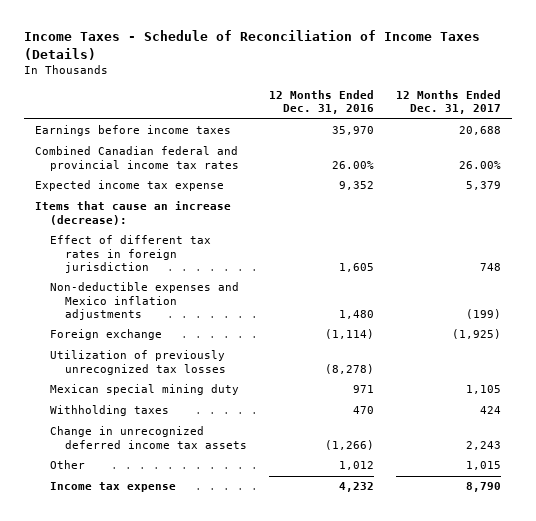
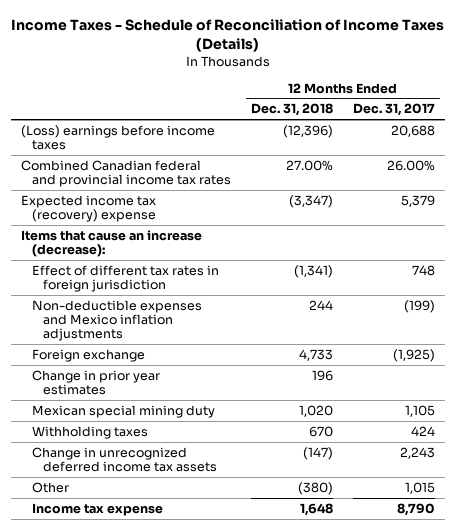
[269,89,375,115] 12 Months Ended Dec. 31, 2016 -> none
none -> [251,103,334,117] Dec. 31, 2018
[34,125,231,137] Earnings before income taxes -> [20,124,215,151] (Loss) earnings before income taxes
[34,180,224,192] Expected income tax expense -> [20,194,156,223] Expected income tax (recovery) expense
[50,350,227,375] Utilization of previously unrecognized tax losses -> none
none -> [31,369,160,396] Change in prior year estimates

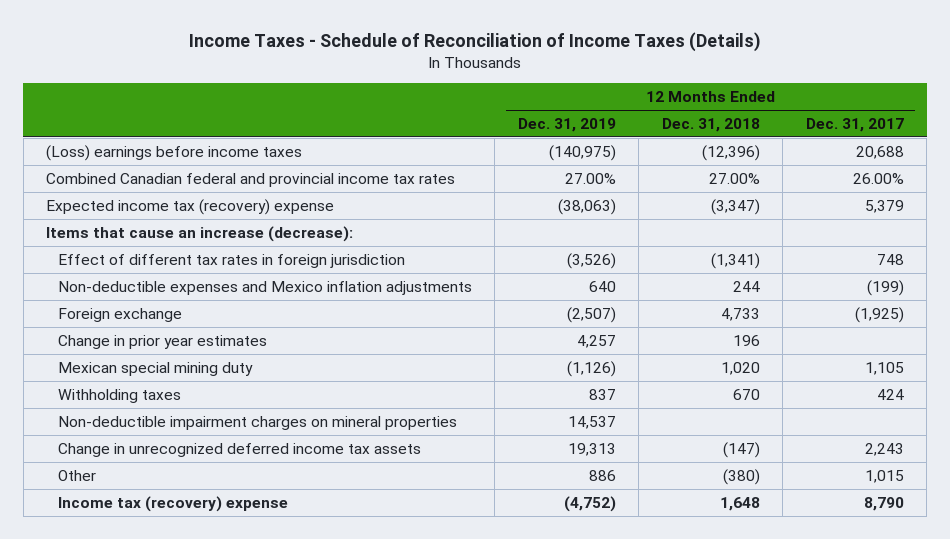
none -> [517,118,616,133] Dec. 31, 2019
none -> [57,415,457,430] Non-deductible impairment charges on mineral properties
[31,502,163,516] Income tax expense -> [57,495,288,512] Income tax (recovery) expense

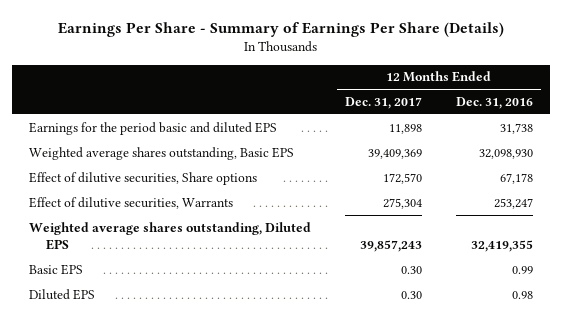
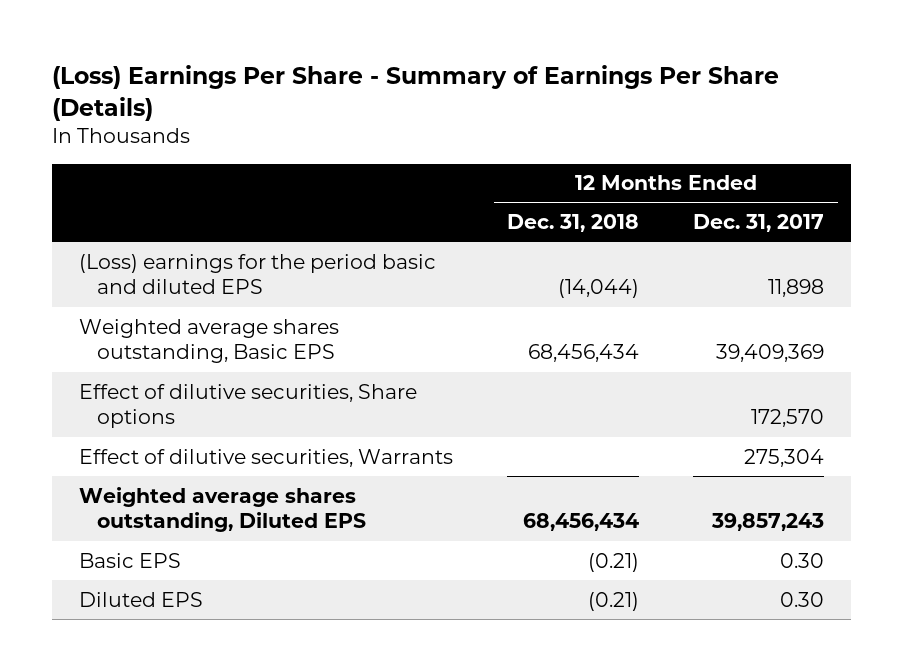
[58,22,505,38] Earnings Per Share - Summary of Earnings Per Share (Details) -> [52,64,780,121] (Loss) Earnings Per Share - Summary of Earnings Per Share (Details)
[455,96,533,109] Dec. 31, 2016 -> none
none -> [507,213,640,232] Dec. 31, 2018
[29,121,278,135] Earnings for the period basic and diluted EPS -> [79,253,437,295] (Loss) earnings for the period basic and diluted EPS

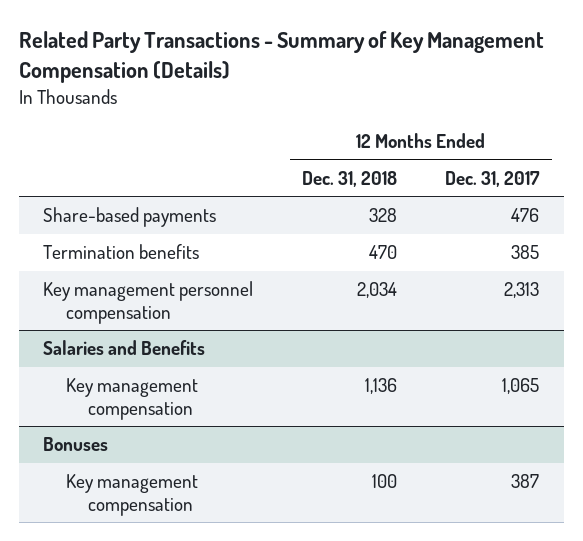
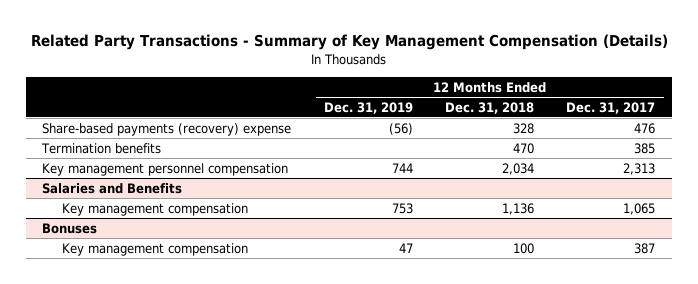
none -> [323,101,413,114] Dec. 31, 2019
[43,207,217,228] Share-based payments -> [42,122,292,136] Share-based payments (recovery) expense

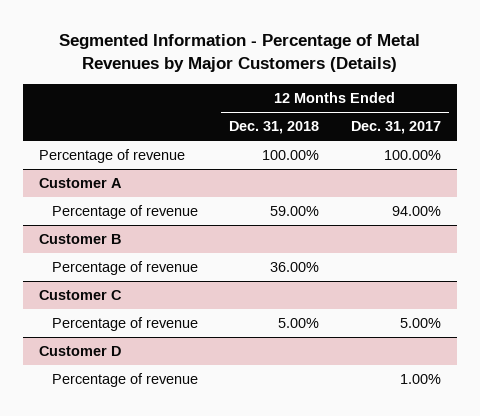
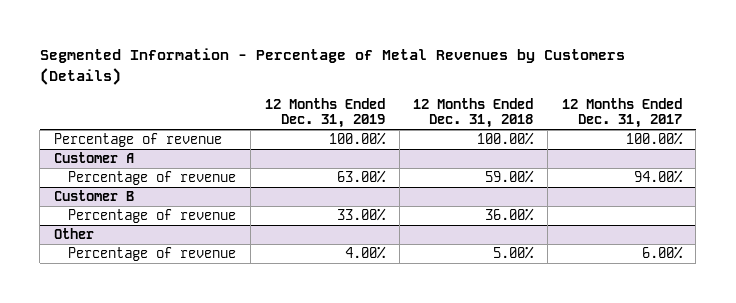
[59,34,421,73] Segmented Information - Percentage of Metal Revenues by Major Customers (Details) -> [39,48,625,85] Segmented Information - Percentage of Metal Revenues by Customers (Details)
none -> [264,97,385,129] 12 Months Ended Dec. 31, 2019
[39,290,123,301] Customer C -> none
[39,346,122,357] Customer D -> none
[51,373,198,388] Percentage of revenue -> none
none -> [53,228,94,240] Other
[399,318,441,329] 5.00% -> [641,246,683,260] 6.00%

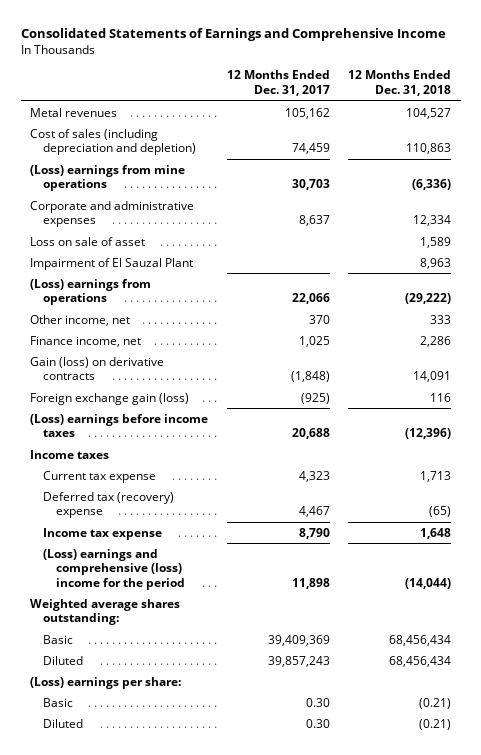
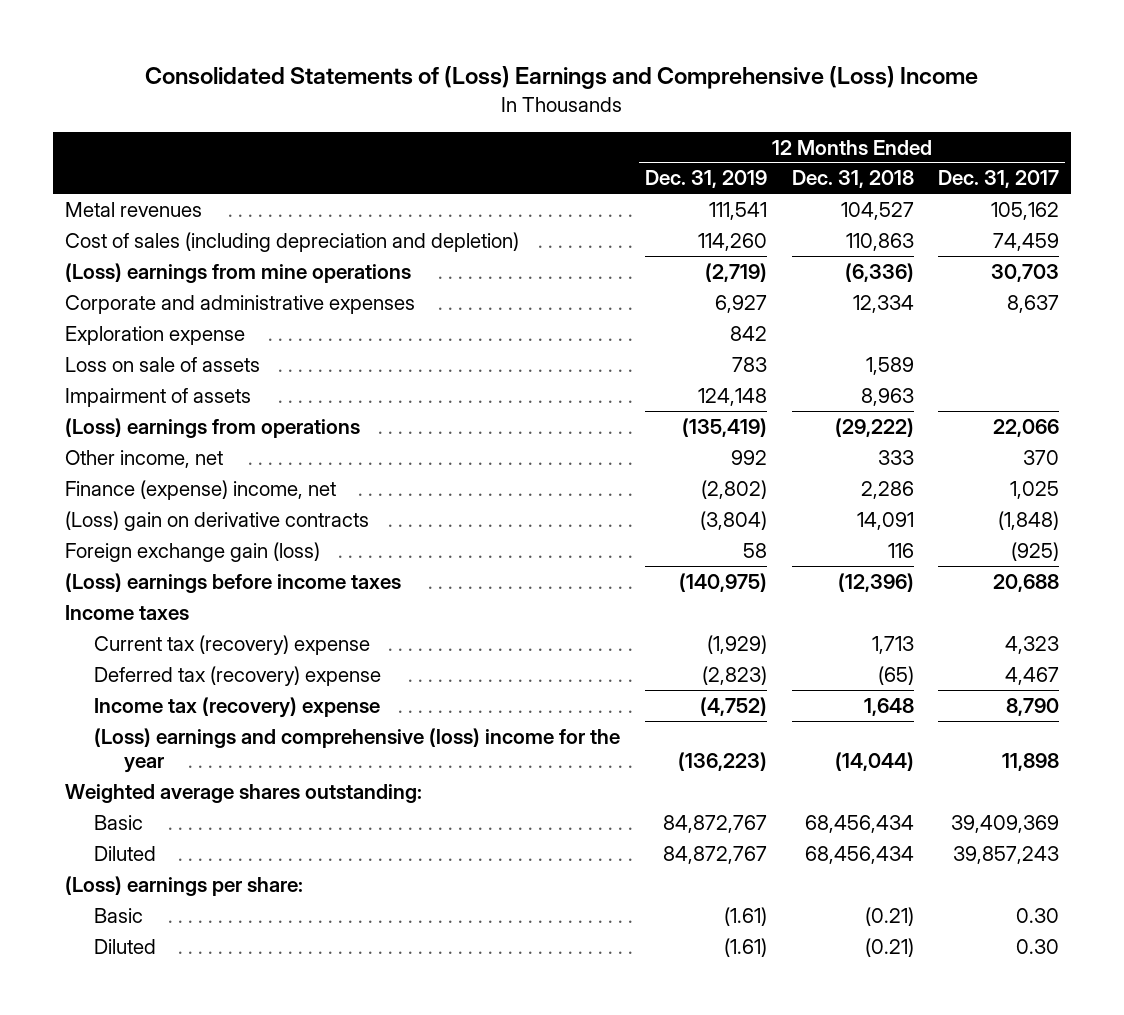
[20,28,446,42] Consolidated Statements of Earnings and Comprehensive Income -> [145,66,979,90] Consolidated Statements of (Loss) Earnings and Comprehensive (Loss) Income
none -> [645,170,768,189] Dec. 31, 2019
none -> [65,325,246,345] Exploration expense
[29,236,145,246] Loss on sale of asset -> [65,356,261,372] Loss on sale of assets
[29,257,193,270] Impairment of El Sauzal Plant -> [65,387,252,407] Impairment of assets
[29,335,141,347] Finance income, net -> [65,479,337,500] Finance (expense) income, net
[29,356,164,381] Gain (loss) on derivative contracts -> [65,510,370,531] (Loss) gain on derivative contracts
[43,470,157,483] Current tax expense -> [94,634,371,655] Current tax (recovery) expense
[43,527,163,540] Income tax expense -> [94,696,381,718] Income tax (recovery) expense
[43,548,186,590] (Loss) earnings and comprehensive (loss) income for the period -> [94,727,621,774] (Loss) earnings and comprehensive (loss) income for the year

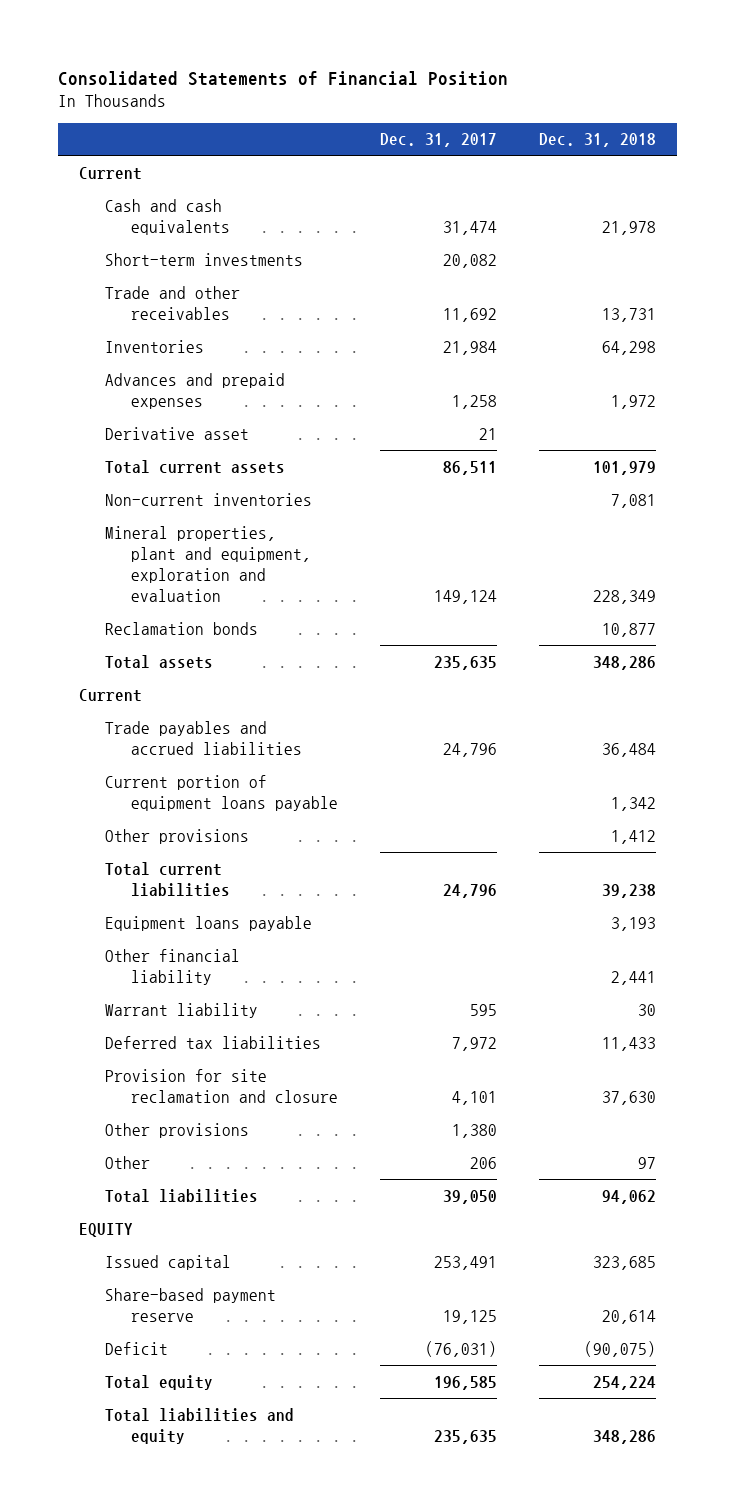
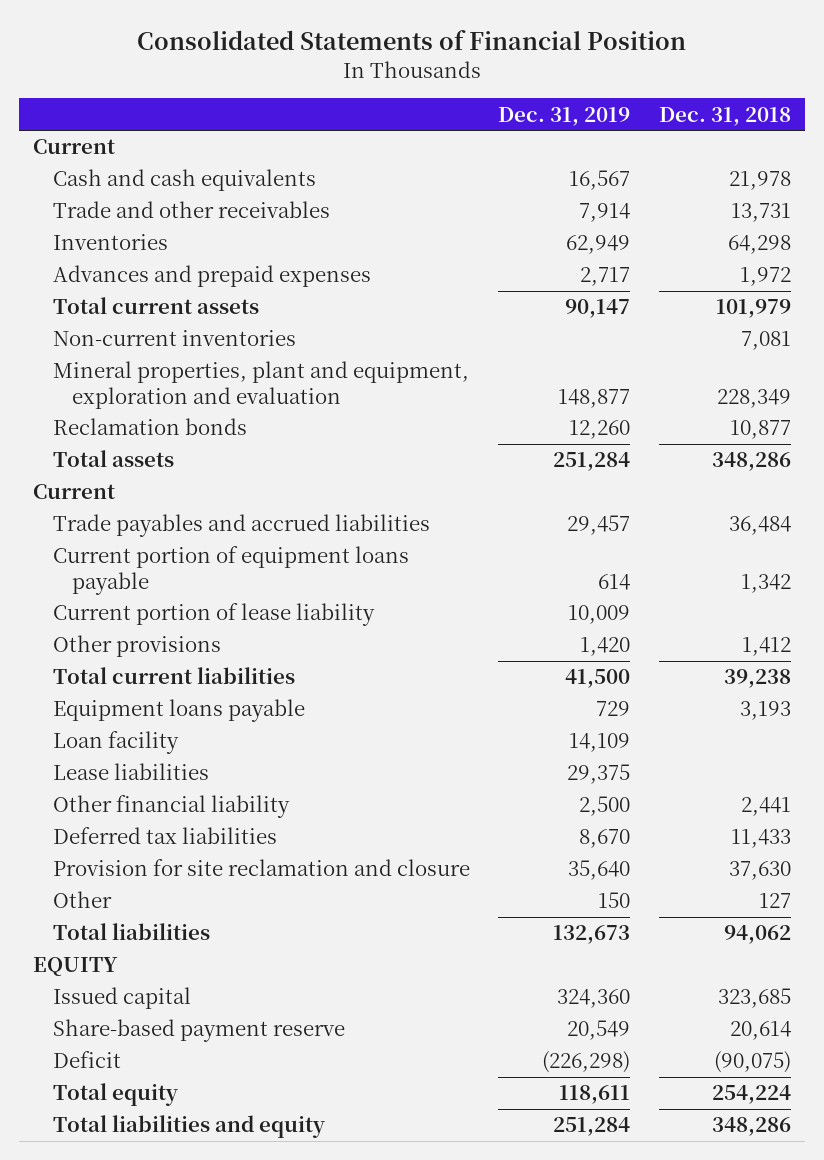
[380,133,498,148] Dec. 31, 2017 -> none
none -> [498,106,631,126] Dec. 31, 2019
[104,252,303,266] Short-term investments -> none
[104,426,249,440] Derivative asset -> none
none -> [52,603,375,627] Current portion of lease liability
none -> [52,731,179,755] Loan facility
none -> [52,763,209,781] Lease liabilities
[104,1002,258,1018] Warrant liability -> none
[104,1122,249,1138] Other provisions -> none
[637,1156,656,1169] 97 -> [758,893,791,909] 127

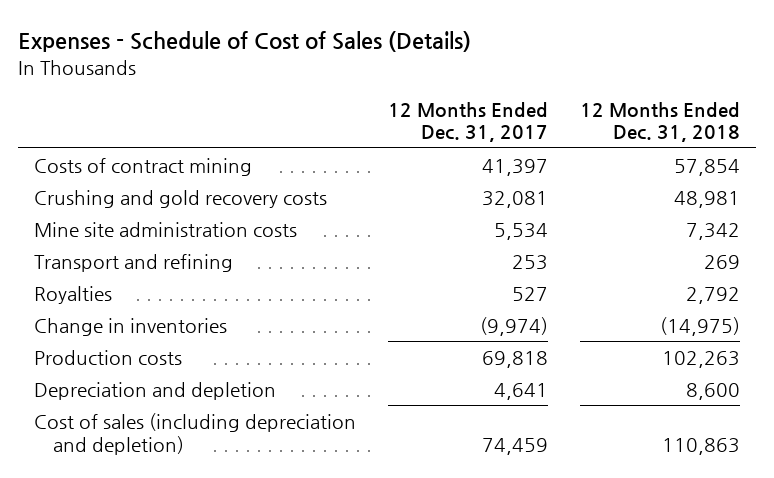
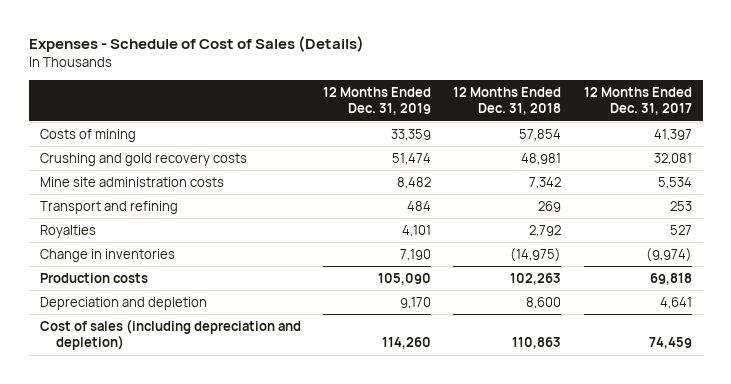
none -> [323,86,432,116] 12 Months Ended Dec. 31, 2019
[34,157,253,176] Costs of contract mining -> [39,128,136,142] Costs of mining

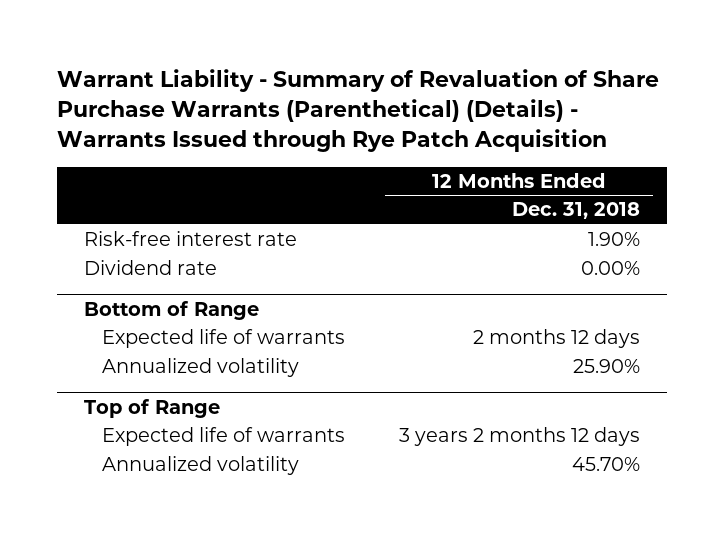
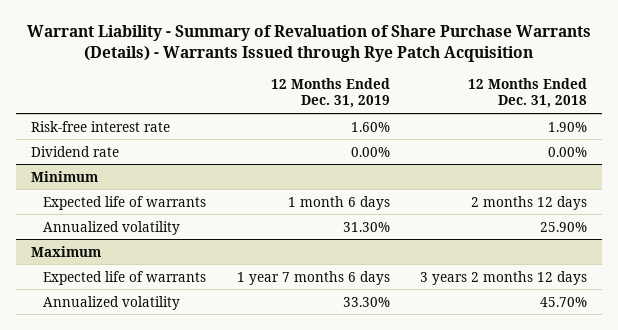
[57,69,660,153] Warrant Liability - Summary of Revaluation of Share Purchase Warrants (Parenthetical) (Details) - Warrants Issued through Rye Patch Acquisition -> [27,24,592,62] Warrant Liability - Summary of Revaluation of Share Purchase Warrants (Details) - Warrants Issued through Rye Patch Acquisition
none -> [270,77,390,109] 12 Months Ended Dec. 31, 2019
[84,300,260,320] Bottom of Range -> [31,170,99,182] Minimum
[84,398,221,418] Top of Range -> [31,245,102,257] Maximum

